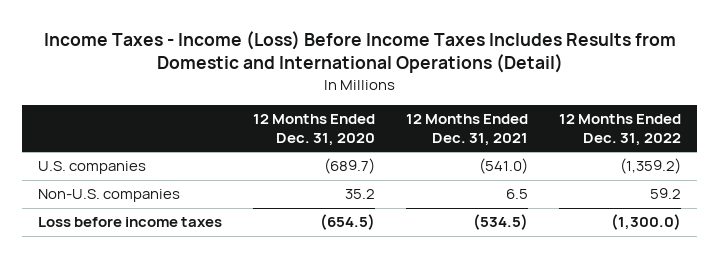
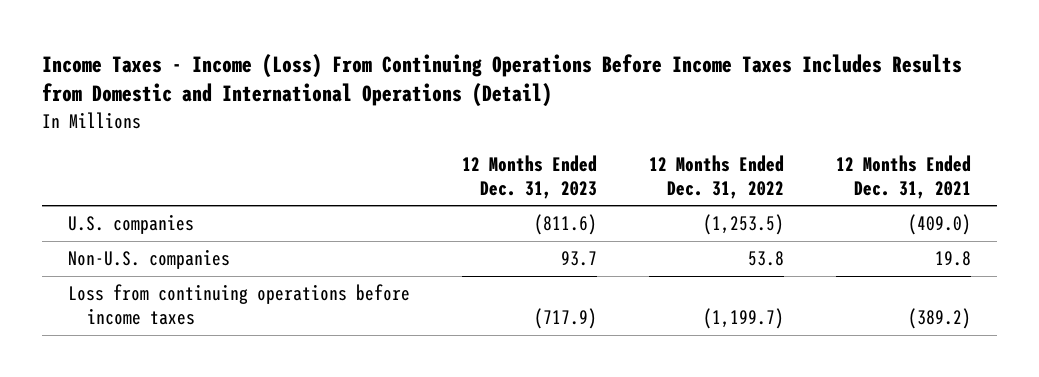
[43,30,676,74] Income Taxes - Income (Loss) Before Income Taxes Includes Results from Domestic and International Operations (Detail) -> [41,53,962,108] Income Taxes - Income (Loss) From Continuing Operations Before Income Taxes Includes Results from Domestic and International Operations (Detail)
[253,114,376,146] 12 Months Ended Dec. 31, 2020 -> none
none -> [461,155,597,199] 12 Months Ended Dec. 31, 2023
[479,158,529,175] (541.0) -> [908,214,972,236] (409.0)
[620,158,682,175] (1,359.2) -> [703,214,785,236] (1,253.5)
[506,189,529,200] 6.5 -> [935,251,972,267] 19.8
[650,188,682,200] 59.2 -> [748,251,785,267] 53.8
[37,217,222,228] Loss before income taxes -> [67,284,410,325] Loss from continuing operations before income taxes
[473,214,529,231] (534.5) -> [908,307,972,329] (389.2)
[611,214,682,231] (1,300.0) -> [703,307,785,329] (1,199.7)

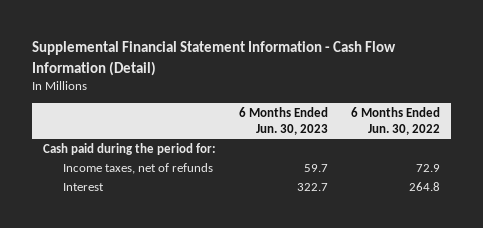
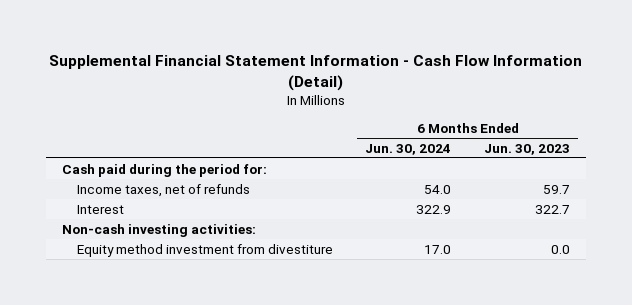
[350,107,440,135] 6 Months Ended Jun. 30, 2022 -> none
none -> [365,143,452,155] Jun. 30, 2024
none -> [62,223,257,237] Non-cash investing activities:
none -> [76,243,333,257] Equity method investment from divestiture

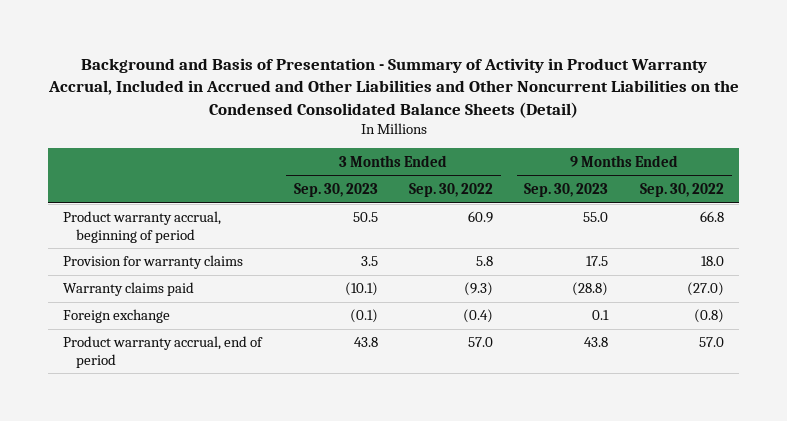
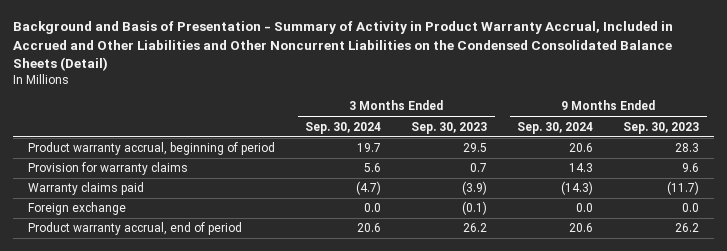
[409,182,494,197] Sep. 30, 2022 -> none
[639,182,724,197] Sep. 30, 2022 -> none
none -> [305,121,382,134] Sep. 30, 2024
none -> [517,121,594,134] Sep. 30, 2024
[352,212,378,223] 50.5 -> [463,143,488,153] 29.5
[583,212,609,223] 55.0 -> [675,143,700,153] 28.3
[360,256,378,267] 3.5 -> [470,163,488,173] 0.7
[586,256,609,267] 17.5 -> [682,163,700,173] 9.6
[344,282,378,297] (10.1) -> [462,181,488,196] (3.9)
[572,282,609,297] (28.8) -> [667,181,700,196] (11.7)
[592,310,610,321] 0.1 -> [682,203,700,213] 0.0
[353,337,378,348] 43.8 -> [463,223,488,233] 26.2
[584,337,609,348] 43.8 -> [675,223,700,233] 26.2

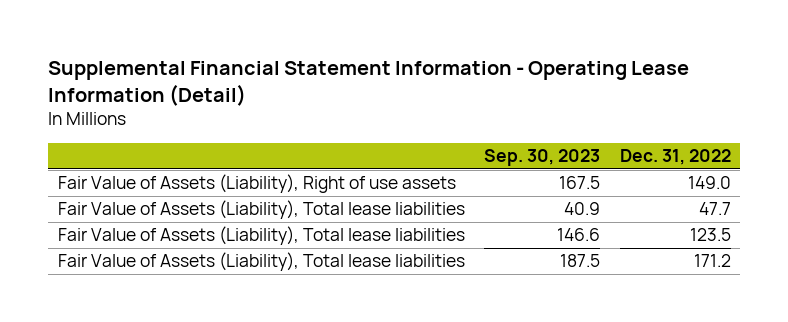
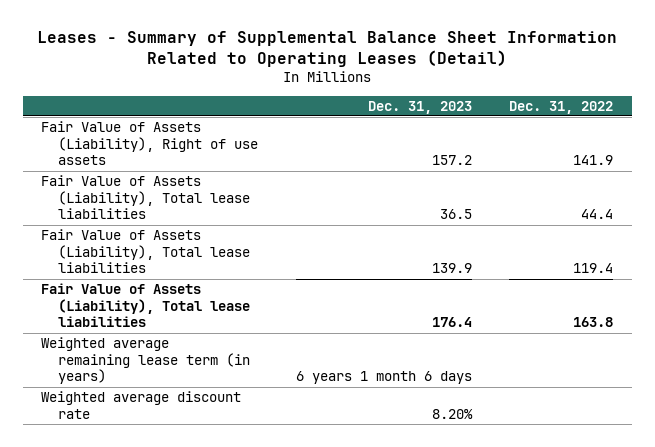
[47,60,689,106] Supplemental Financial Statement Information - Operating Lease Information (Detail) -> [37,31,618,68] Leases - Summary of Supplemental Balance Sheet Information Related to Operating Leases (Detail)
[484,149,601,167] Sep. 30, 2023 -> none
none -> [367,100,472,114] Dec. 31, 2023
[687,176,731,190] 149.0 -> [573,155,614,166] 141.9
[698,202,731,216] 47.7 -> [581,209,614,220] 44.4
[689,228,731,242] 123.5 -> [573,263,614,274] 119.4
[693,254,731,268] 171.2 -> [573,317,614,328] 163.8
none -> [41,336,251,385] Weighted average remaining lease term (in years)
none -> [41,390,242,419] Weighted average discount rate

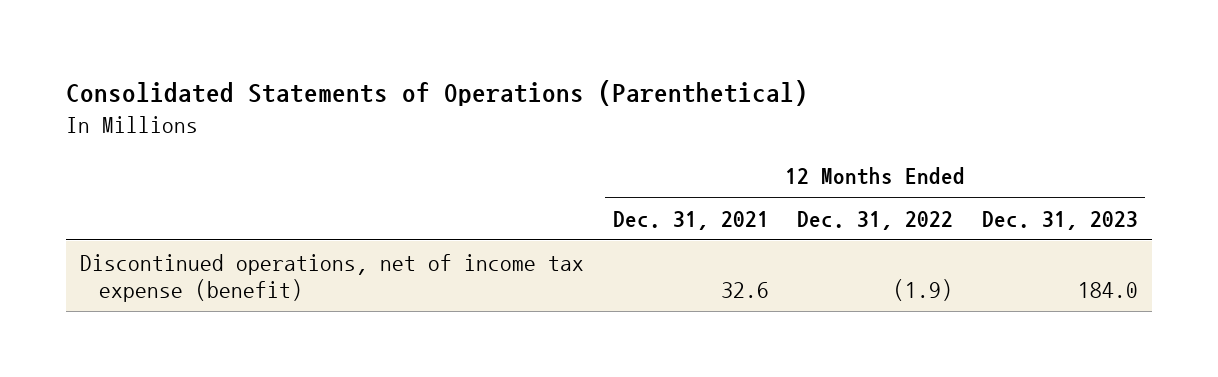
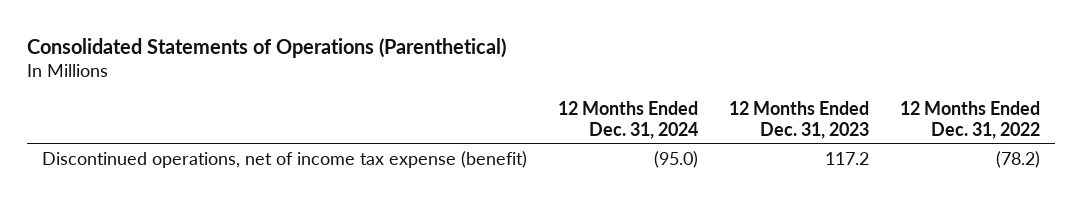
[612,210,769,230] Dec. 31, 2021 -> none
none -> [558,100,699,140] 12 Months Ended Dec. 31, 2024
[893,278,954,301] (1.9) -> [995,150,1040,168] (78.2)
[1077,281,1138,298] 184.0 -> [825,151,870,165] 117.2

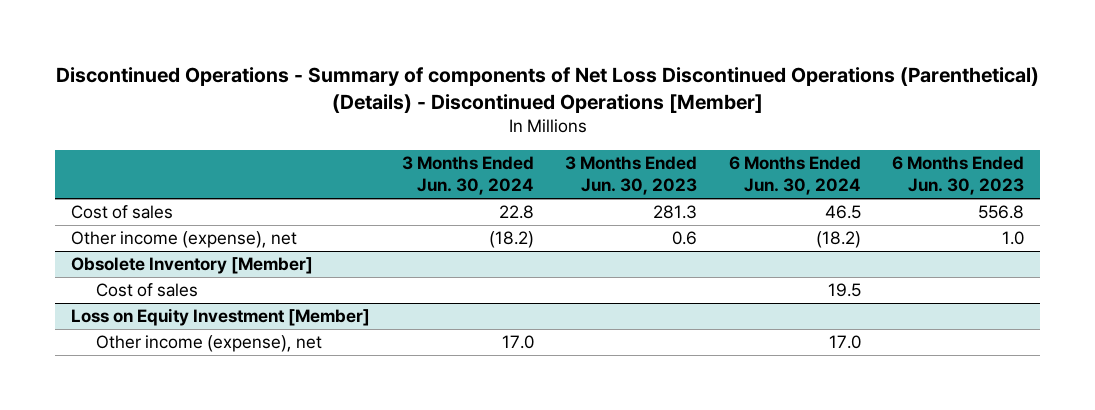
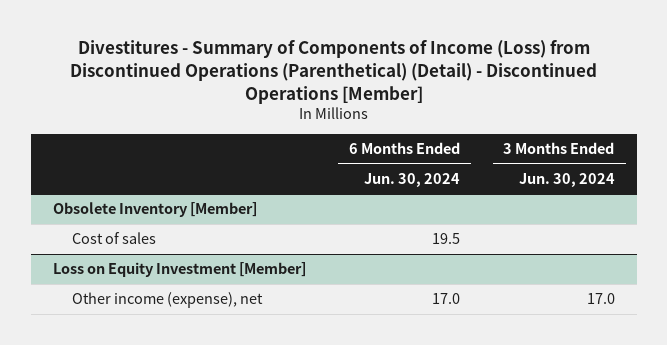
[55,67,1039,113] Discontinued Operations - Summary of components of Net Loss Discontinued Operations (Parenthetical) (Details) - Discontinued Operations [Member] -> [69,39,597,104] Divestitures - Summary of Components of Income (Loss) from Discontinued Operations (Parenthetical) (Detail) - Discontinued Operations [Member]
[565,155,698,196] 3 Months Ended Jun. 30, 2023 -> none
[892,155,1025,196] 6 Months Ended Jun. 30, 2023 -> none
[70,205,173,220] Cost of sales -> none
[70,231,297,249] Other income (expense), net -> none

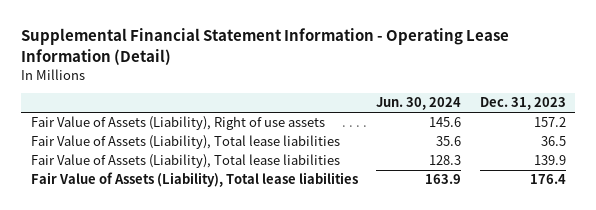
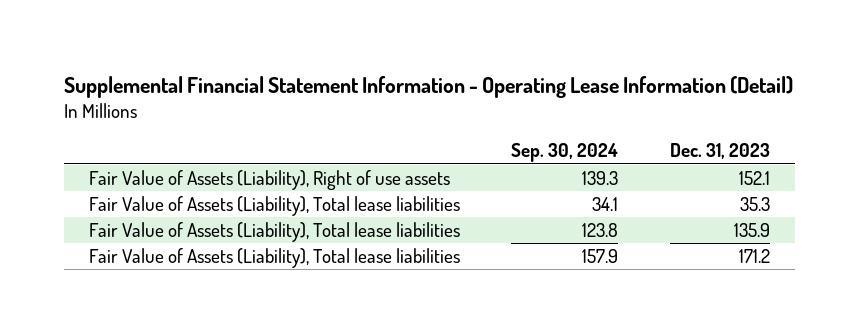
[376,97,462,111] Jun. 30, 2024 -> none
none -> [511,143,619,163] Sep. 30, 2024
[533,117,566,128] 157.2 -> [738,171,770,186] 152.1
[540,136,566,147] 36.5 -> [739,197,770,212] 35.3
[533,155,566,166] 139.9 -> [733,223,770,238] 135.9
[529,174,566,185] 176.4 -> [738,249,770,264] 171.2

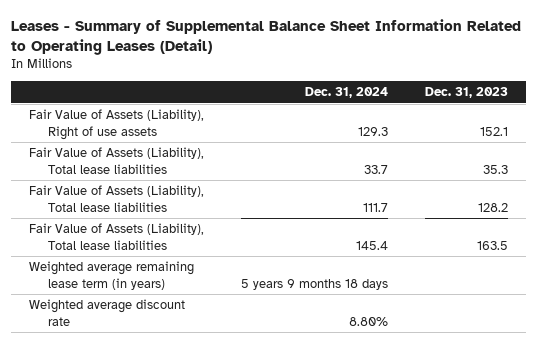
[63,75,793,98] Supplemental Financial Statement Information - Operating Lease Information (Detail) -> [11,18,522,55] Leases - Summary of Supplemental Balance Sheet Information Related to Operating Leases (Detail)
[511,143,619,163] Sep. 30, 2024 -> none
none -> [305,87,389,99] Dec. 31, 2024
[733,223,770,238] 135.9 -> [478,202,509,212] 128.2
[738,249,770,264] 171.2 -> [477,240,509,250] 163.5
none -> [29,261,195,290] Weighted average remaining lease term (in years)
none -> [29,299,186,326] Weighted average discount rate

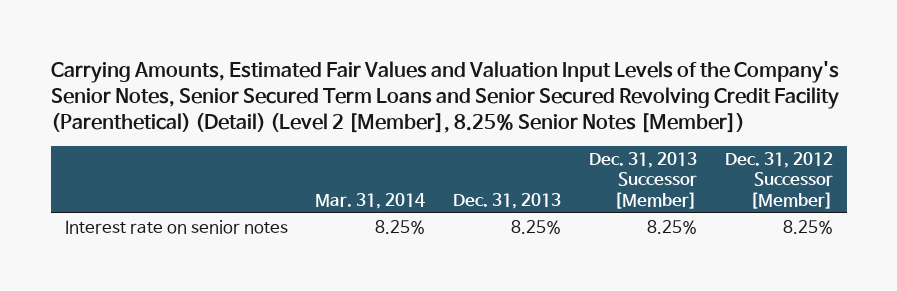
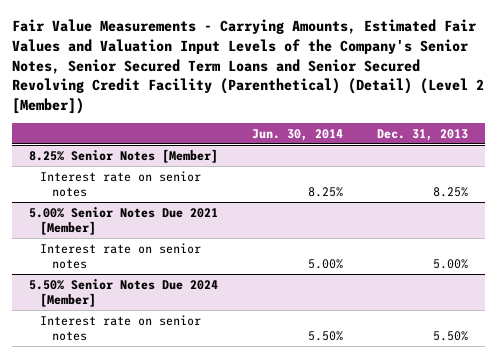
[50,61,839,134] Carrying Amounts, Estimated Fair Values and Valuation Input Levels of the Company's Senior Notes, Senior Secured Term Loans and Senior Secured Revolving Credit Facility (Parenthetical) (Detail) (Level 2 [Member], 8.25% Senior Notes [Member]) -> [11,19,484,115] Fair Value Measurements - Carrying Amounts, Estimated Fair Values and Valuation Input Levels of the Company's Senior Notes, Senior Secured Term Loans and Senior Secured Revolving Credit Facility (Parenthetical) (Detail) (Level 2 [Member])
[315,192,426,209] Mar. 31, 2014 -> none
[588,152,697,209] Dec. 31, 2013 Successor [Member] -> none
[724,152,833,209] Dec. 31, 2012 Successor [Member] -> none
none -> [251,128,343,141] Jun. 30, 2014
none -> [28,148,218,163] 8.25% Senior Notes [Member]
none -> [28,206,218,235] 5.00% Senior Notes Due 2021 [Member]
none -> [40,242,202,269] Interest rate on senior notes
none -> [28,278,218,307] 5.50% Senior Notes Due 2024 [Member]
none -> [40,314,202,341] Interest rate on senior notes

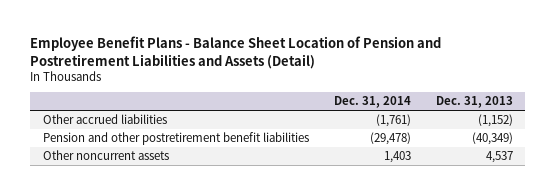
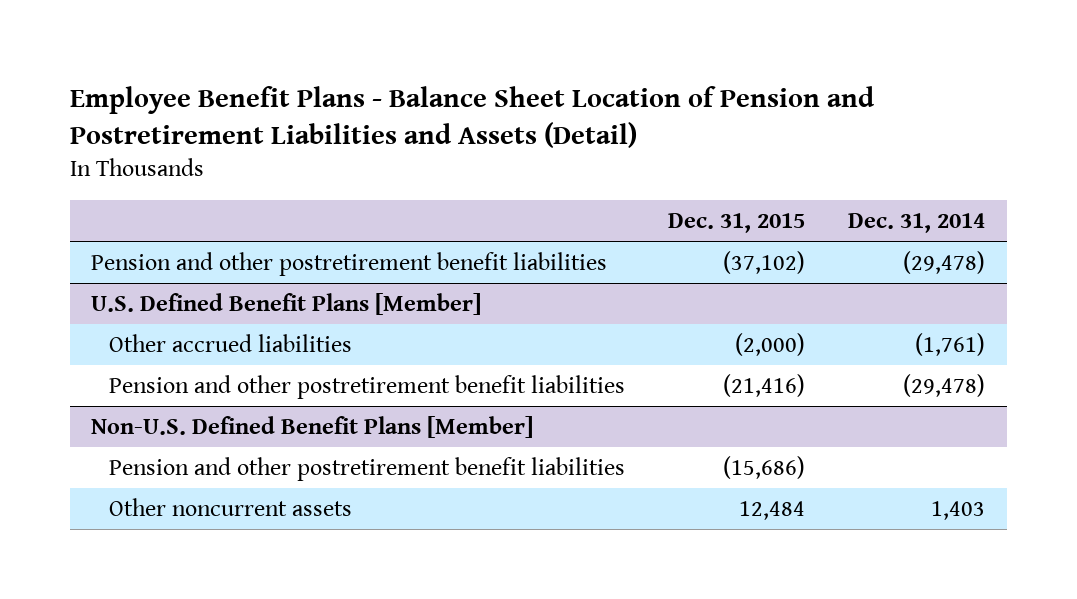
[435,96,513,109] Dec. 31, 2013 -> none
none -> [667,213,805,234] Dec. 31, 2015
none -> [91,251,608,276] Pension and other postretirement benefit liabilities
none -> [91,292,482,315] U.S. Defined Benefit Plans [Member]
none -> [91,415,534,438] Non-U.S. Defined Benefit Plans [Member]
none -> [108,456,625,481] Pension and other postretirement benefit liabilities

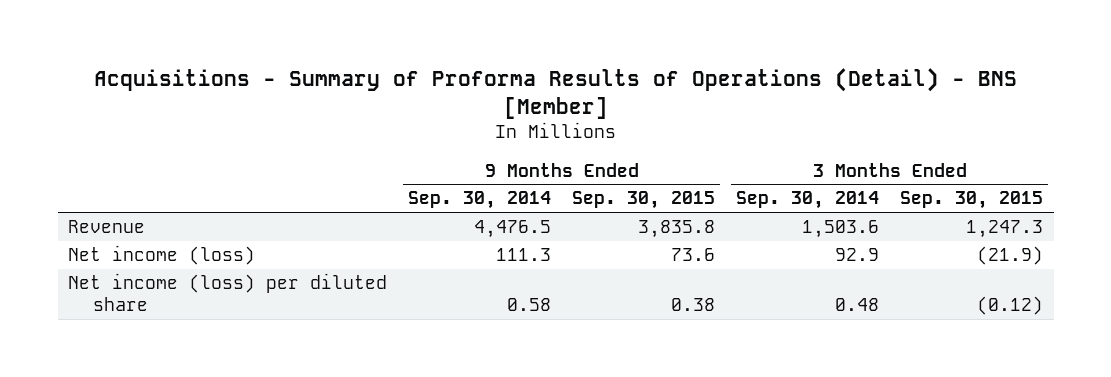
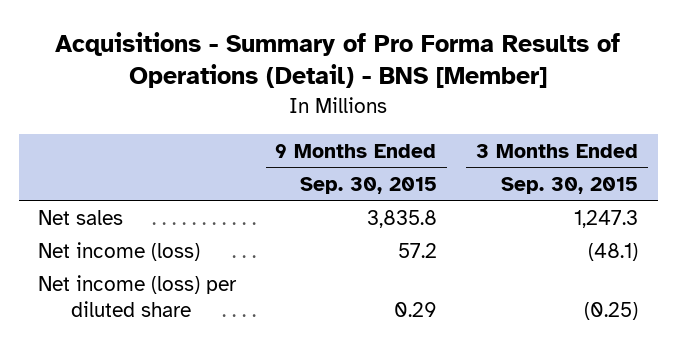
[93,67,1017,120] Acquisitions - Summary of Proforma Results of Operations (Detail) - BNS [Member] -> [55,31,621,89] Acquisitions - Summary of Pro Forma Results of Operations (Detail) - BNS [Member]
[408,191,552,210] Sep. 30, 2014 -> none
[736,191,880,210] Sep. 30, 2014 -> none
[68,220,146,234] Revenue -> [38,209,124,225] Net sales
[671,248,716,262] 73.6 -> [397,242,437,258] 57.2
[977,246,1044,266] (21.9) -> [588,242,639,261] (48.1)
[671,298,716,312] 0.38 -> [393,302,437,318] 0.29
[977,296,1044,316] (0.12) -> [584,302,639,321] (0.25)

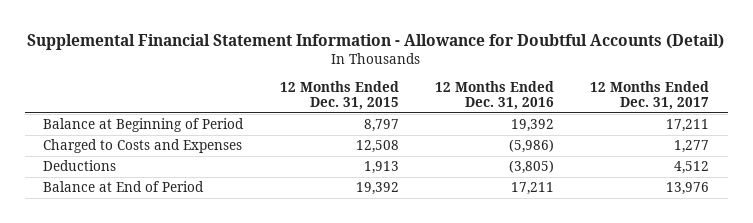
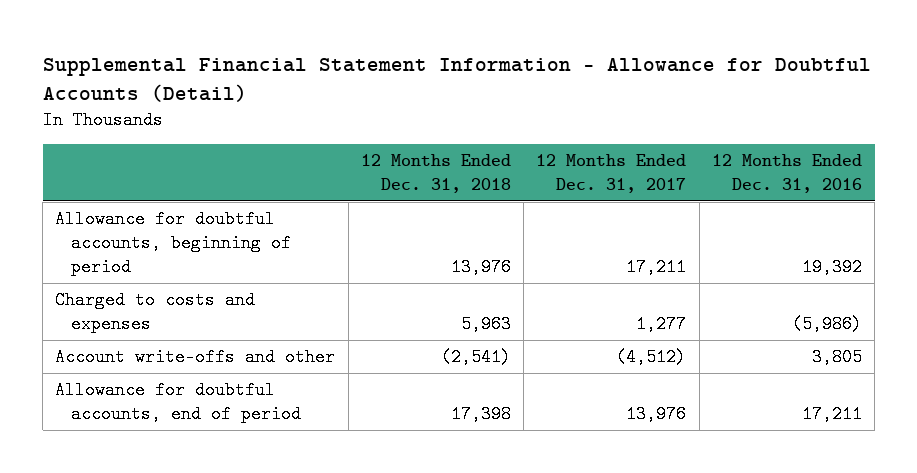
[279,81,399,111] 12 Months Ended Dec. 31, 2015 -> none
none -> [360,153,511,193] 12 Months Ended Dec. 31, 2018
[43,160,117,172] Deductions -> none
[43,118,245,133] Balance at Beginning of Period -> [55,210,292,276] Allowance for doubtful accounts, beginning of period
[43,139,243,154] Charged to Costs and Expenses -> [55,291,256,334] Charged to costs and expenses
none -> [55,348,336,367] Account write-offs and other
[43,181,205,193] Balance at End of Period -> [55,381,302,424] Allowance for doubtful accounts, end of period

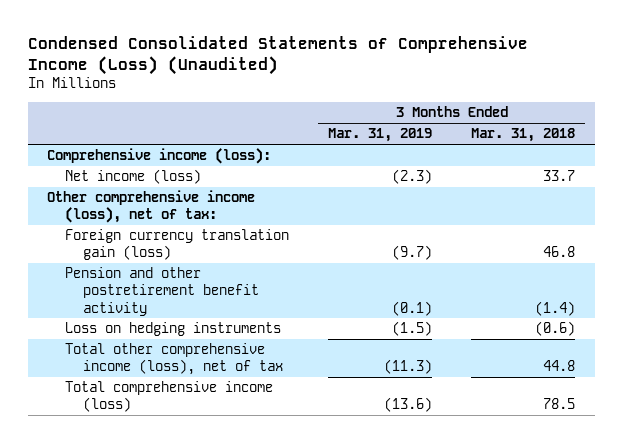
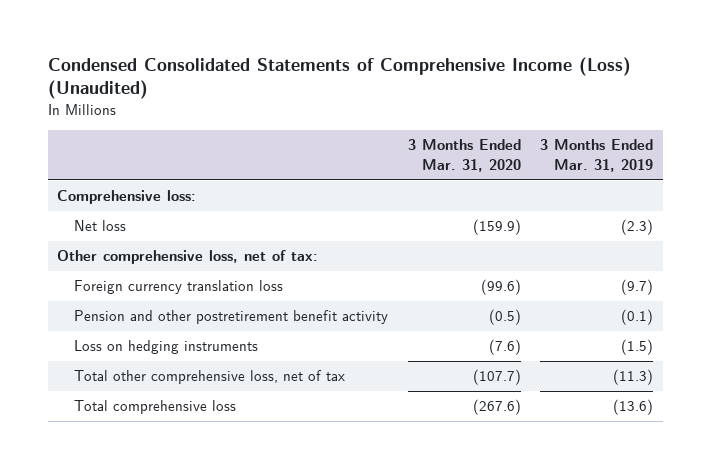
[471,128,576,143] Mar. 31, 2018 -> none
none -> [407,139,521,172] 3 Months Ended Mar. 31, 2020
[47,148,272,165] Comprehensive income (loss): -> [57,190,197,205] Comprehensive loss:
[65,169,202,185] Net income (loss) -> [74,220,127,232] Net loss
[47,190,256,224] Other comprehensive income (loss), net of tax: -> [57,250,319,265] Other comprehensive loss, net of tax:
[65,229,290,261] Foreign currency translation gain (loss) -> [74,280,284,295] Foreign currency translation loss
[65,343,284,376] Total other comprehensive income (loss), net of tax -> [74,370,346,385] Total other comprehensive loss, net of tax
[65,381,274,413] Total comprehensive income (loss) -> [74,400,237,415] Total comprehensive loss

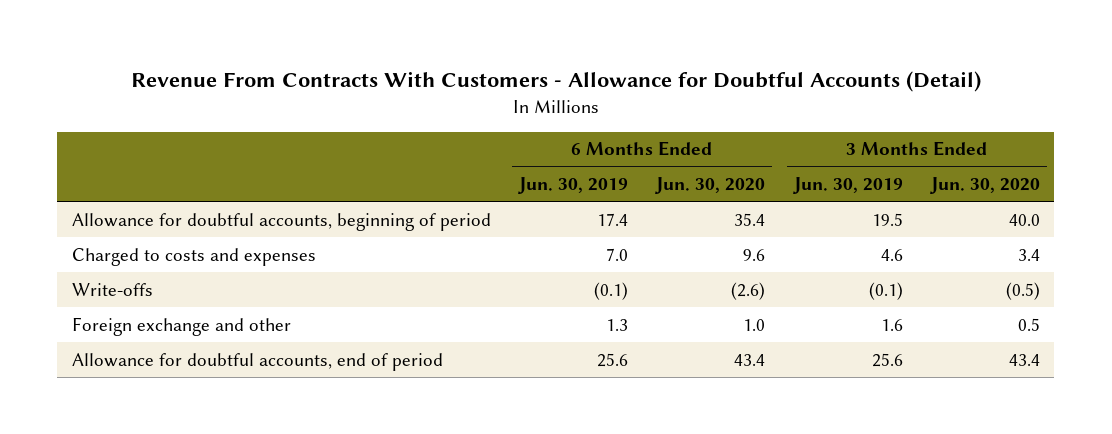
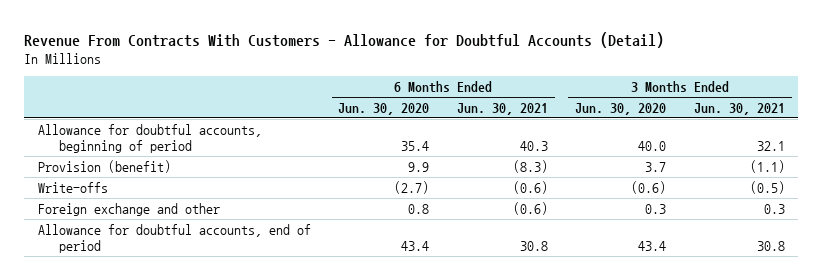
[517,177,628,195] Jun. 30, 2019 -> none
[792,177,903,195] Jun. 30, 2019 -> none
none -> [456,102,548,115] Jun. 30, 2021
none -> [693,102,785,115] Jun. 30, 2021
[71,247,316,266] Charged to costs and expenses -> none
none -> [37,159,171,173] Provision (benefit)
[731,281,766,300] (2.6) -> [394,180,430,194] (2.7)
[1005,281,1040,300] (0.5) -> [631,180,667,194] (0.6)
[743,318,766,331] 1.0 -> [408,203,430,214] 0.8
[1017,317,1040,331] 0.5 -> [645,203,667,214] 0.3

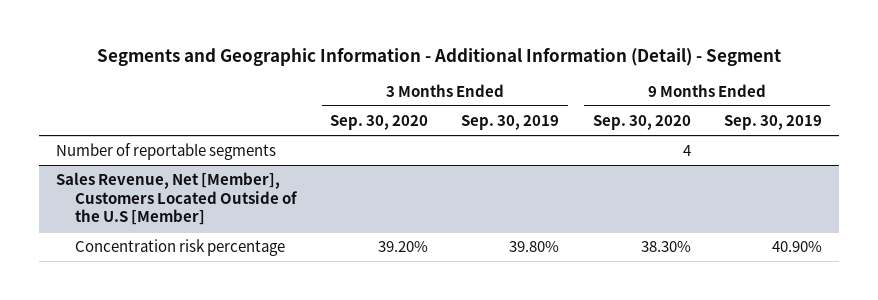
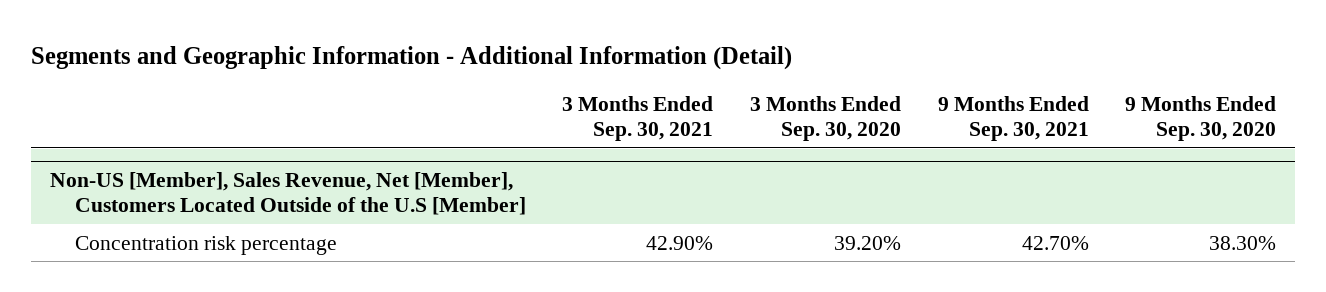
[96,47,781,66] Segments and Geographic Information - Additional Information (Detail) - Segment -> [31,46,793,71] Segments and Geographic Information - Additional Information (Detail)
[461,114,560,130] Sep. 30, 2019 -> none
[724,114,823,130] Sep. 30, 2019 -> none
none -> [562,96,714,142] 3 Months Ended Sep. 30, 2021
none -> [937,96,1089,142] 9 Months Ended Sep. 30, 2021
[55,142,276,160] Number of reportable segments -> none
[55,171,298,226] Sales Revenue, Net [Member], Customers Located Outside of the U.S [Member] -> [49,172,526,215] Non-US [Member], Sales Revenue, Net [Member], Customers Located Outside of the U.S [Member]

